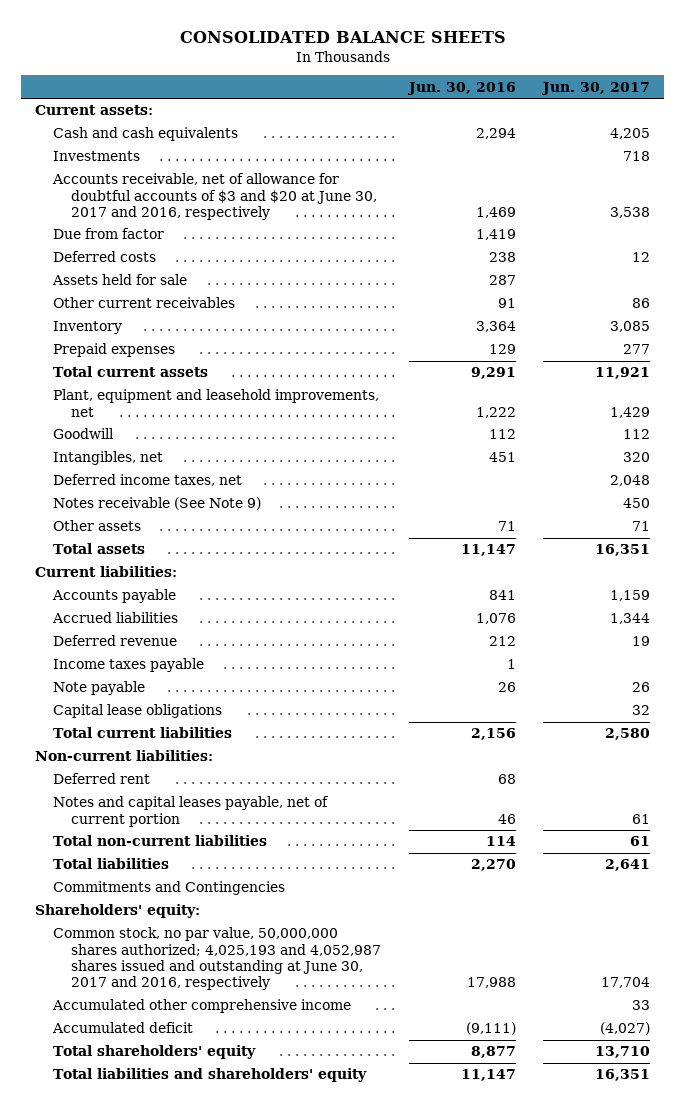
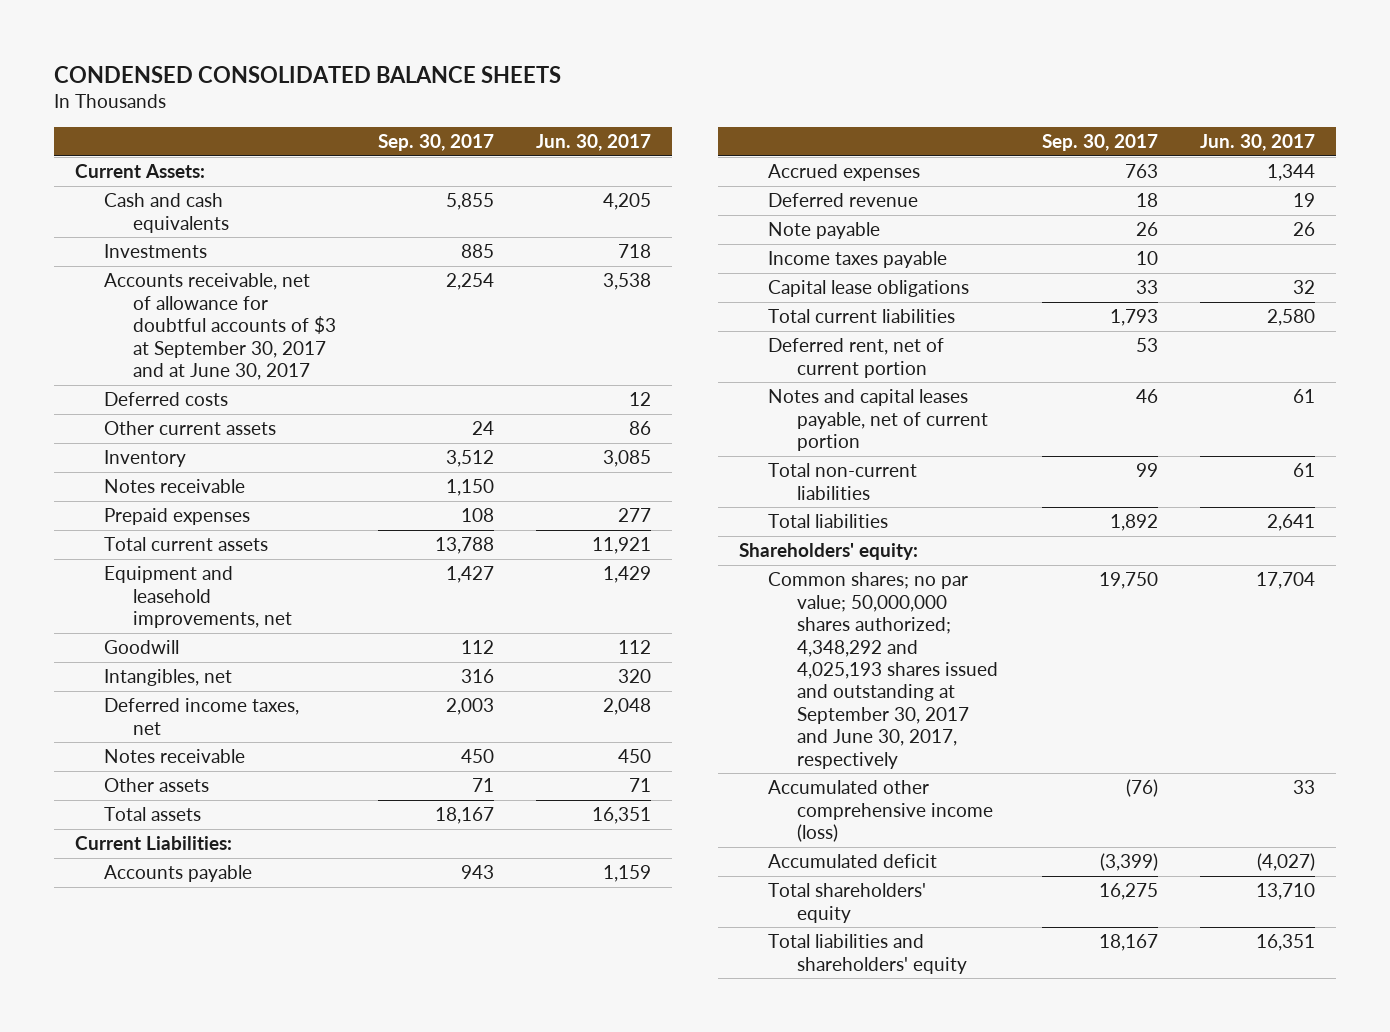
[179,30,506,43] CONSOLIDATED BALANCE SHEETS -> [53,65,561,83] CONDENSED CONSOLIDATED BALANCE SHEETS
[406,81,516,95] Jun. 30, 2016 -> none
none -> [377,134,494,152] Sep. 30, 2017
[35,105,154,116] Current assets: -> [74,164,205,179] Current Assets:
[53,228,165,240] Due from factor -> none
[52,173,378,221] Accounts receivable, net of allowance for doubtful accounts of $3 and $20 at June 30, 2017 and 2016, respectively -> [103,273,336,380] Accounts receivable, net of allowance for doubtful accounts of $3 at September 30, 2017 and at June 30, 2017
[52,274,188,286] Assets held for sale -> none
[53,297,236,309] Other current receivables -> [103,421,276,436] Other current assets
none -> [103,479,245,494] Notes receivable
[53,389,380,417] Plant, equipment and leasehold improvements, net -> [103,566,292,629] Equipment and leasehold improvements, net
[53,497,262,511] Notes receivable (See Note 9) -> [103,749,245,764] Notes receivable
[35,566,178,578] Current liabilities: -> [74,836,232,851] Current Liabilities:
[52,612,179,624] Accrued liabilities -> [768,164,921,182] Accrued expenses
[53,658,205,673] Income taxes payable -> [768,251,948,269] Income taxes payable
[35,750,214,762] Non-current liabilities: -> none
[53,773,151,785] Deferred rent -> [768,338,945,378] Deferred rent, net of current portion
[53,881,286,896] Commitments and Contingencies -> none
[53,927,382,991] Common stock, no par value, 50,000,000 shares authorized; 4,025,193 and 4,052,987 shares issued and outstanding at June 30, 2017 and 2016, respectively -> [768,572,999,769] Common shares; no par value; 50,000,000 shares authorized; 4,348,292 and 4,025,193 shares issued and outstanding at September 30, 2017 and June 30, 2017, respectively
[52,999,352,1014] Accumulated other comprehensive income -> [768,780,994,843] Accumulated other comprehensive income (loss)

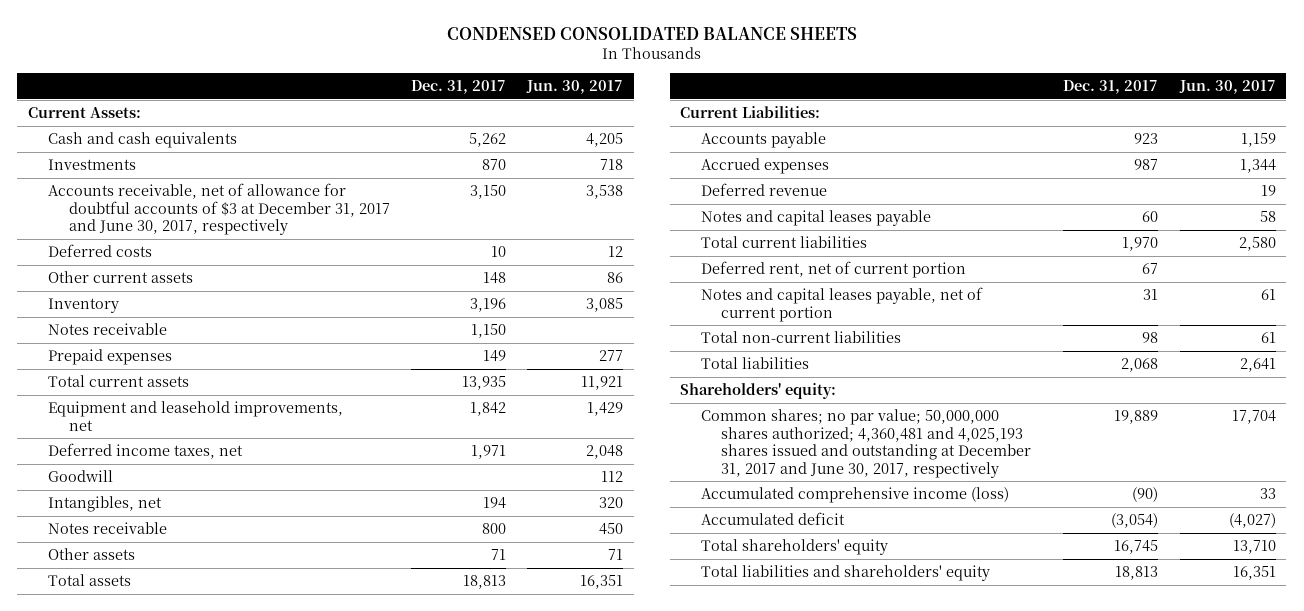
[377,134,494,152] Sep. 30, 2017 -> none
none -> [410,80,506,95] Dec. 31, 2017
[103,273,336,380] Accounts receivable, net of allowance for doubtful accounts of $3 at September 30, 2017 and at June 30, 2017 -> [48,183,390,236] Accounts receivable, net of allowance for doubtful accounts of $3 at December 31, 2017 and June 30, 2017, respectively
[103,698,299,735] Deferred income taxes, net -> [48,443,244,460] Deferred income taxes, net
[768,222,881,240] Note payable -> none
[768,251,948,269] Income taxes payable -> none
[768,280,970,298] Capital lease obligations -> none
none -> [700,210,931,227] Notes and capital leases payable
[768,572,999,769] Common shares; no par value; 50,000,000 shares authorized; 4,348,292 and 4,025,193 shares issued and outstanding at September 30, 2017 and June 30, 2017, respectively -> [700,409,1031,478] Common shares; no par value; 50,000,000 shares authorized; 4,360,481 and 4,025,193 shares issued and outstanding at December 31, 2017 and June 30, 2017, respectively
[768,780,994,843] Accumulated other comprehensive income (loss) -> [700,487,1009,504] Accumulated comprehensive income (loss)

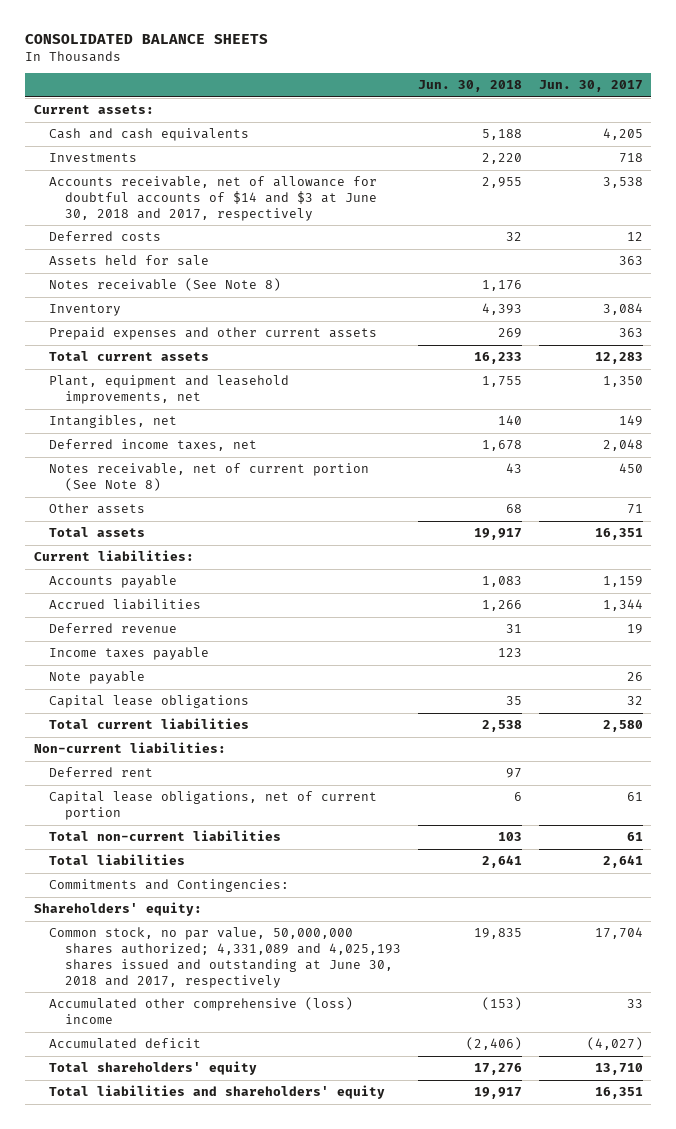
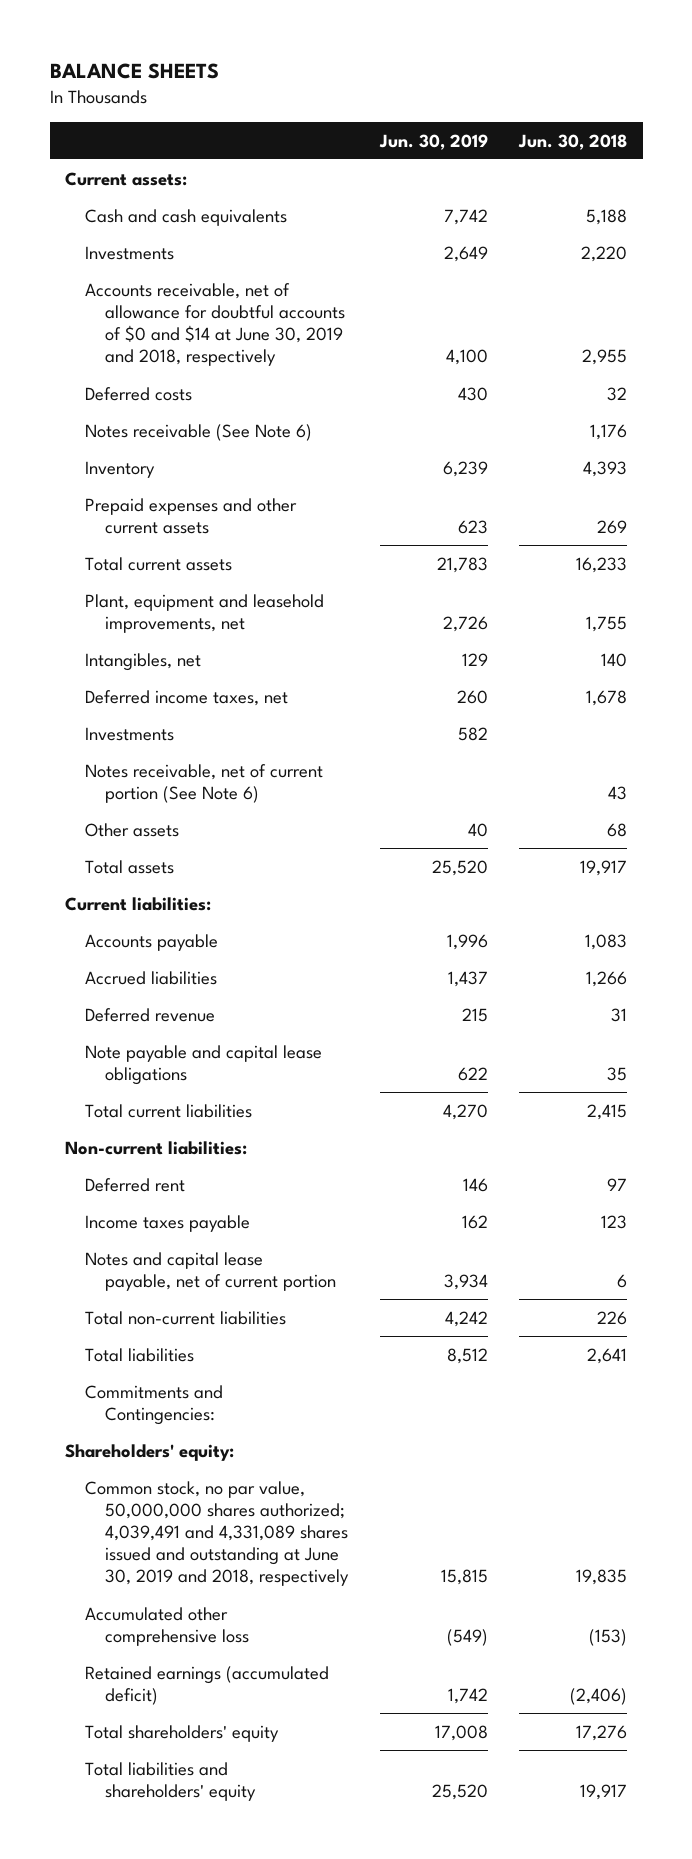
[25,34,269,45] CONSOLIDATED BALANCE SHEETS -> [49,63,219,80] BALANCE SHEETS
[538,80,643,93] Jun. 30, 2017 -> none
none -> [378,133,488,150] Jun. 30, 2019
[49,176,378,221] Accounts receivable, net of allowance for doubtful accounts of $14 and $3 at June 30, 2018 and 2017, respectively -> [85,282,346,367] Accounts receivable, net of allowance for doubtful accounts of $0 and $14 at June 30, 2019 and 2018, respectively
[49,255,210,267] Assets held for sale -> none
[49,278,282,292] Notes receivable (See Note 8) -> [85,423,313,441] Notes receivable (See Note 6)
none -> [85,726,175,741] Investments
[49,463,370,491] Notes receivable, net of current portion (See Note 8) -> [85,763,324,803] Notes receivable, net of current portion (See Note 6)
[49,671,146,685] Note payable -> none
[49,695,250,709] Capital lease obligations -> [85,1044,323,1085] Note payable and capital lease obligations
[482,720,523,733] 2,538 -> [586,1103,627,1120] 2,415
[49,647,210,661] Income taxes payable -> [85,1214,251,1232] Income taxes payable
[49,791,378,820] Capital lease obligations, net of current portion -> [85,1251,337,1291] Notes and capital lease payable, net of current portion
[498,832,523,842] 103 -> [596,1310,627,1325] 226
[49,927,402,988] Common stock, no par value, 50,000,000 shares authorized; 4,331,089 and 4,025,193 shares issued and outstanding at June 30, 2018 and 2017, respectively -> [85,1480,350,1587] Common stock, no par value, 50,000,000 shares authorized; 4,039,491 and 4,331,089 shares issued and outstanding at June 30, 2019 and 2018, respectively
[49,997,354,1024] Accumulated other comprehensive (loss) income -> [85,1606,250,1646] Accumulated other comprehensive loss
[49,1038,202,1050] Accumulated deficit -> [85,1665,330,1705] Retained earnings (accumulated deficit)

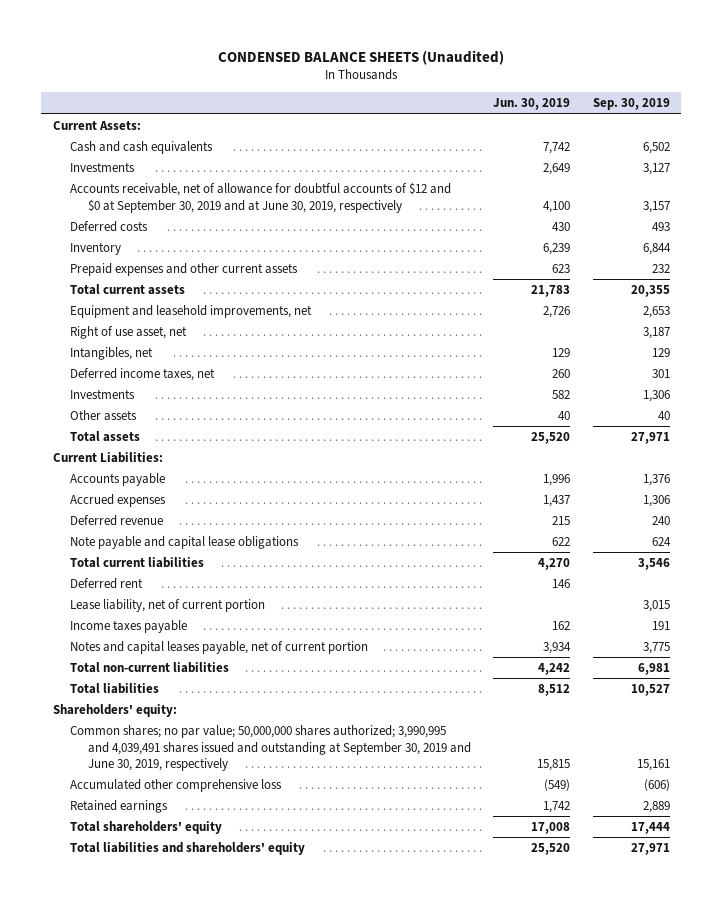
[49,63,219,80] BALANCE SHEETS -> [218,49,505,65] CONDENSED BALANCE SHEETS (Unaudited)
[517,133,627,150] Jun. 30, 2018 -> none
none -> [592,98,670,111] Sep. 30, 2019
[65,171,188,186] Current assets: -> [52,120,141,130] Current Assets:
[85,282,346,367] Accounts receivable, net of allowance for doubtful accounts of $0 and $14 at June 30, 2019 and 2018, respectively -> [70,181,452,213] Accounts receivable, net of allowance for doubtful accounts of $12 and $0 at September 30, 2019 and at June 30, 2019, respectively
[85,423,313,441] Notes receivable (See Note 6) -> none
[85,593,325,633] Plant, equipment and leasehold improvements, net -> [70,304,313,318] Equipment and leasehold improvements, net
none -> [70,325,188,339] Right of use asset, net
[85,763,324,803] Notes receivable, net of current portion (See Note 6) -> none
[65,896,212,911] Current liabilities: -> [52,451,163,463] Current Liabilities:
[85,970,218,985] Accrued liabilities -> [70,493,167,507] Accrued expenses
[65,1140,248,1155] Non-current liabilities: -> none
none -> [70,598,266,612] Lease liability, net of current portion
[85,1251,337,1291] Notes and capital lease payable, net of current portion -> [70,640,369,654] Notes and capital leases payable, net of current portion
[85,1384,224,1425] Commitments and Contingencies: -> none
[85,1480,350,1587] Common stock, no par value, 50,000,000 shares authorized; 4,039,491 and 4,331,089 shares issued and outstanding at June 30, 2019 and 2018, respectively -> [70,724,471,772] Common shares; no par value; 50,000,000 shares authorized; 3,990,995 and 4,039,491 shares issued and outstanding at September 30, 2019 and June 30, 2019, respectively
[85,1665,330,1705] Retained earnings (accumulated deficit) -> [70,799,169,813] Retained earnings

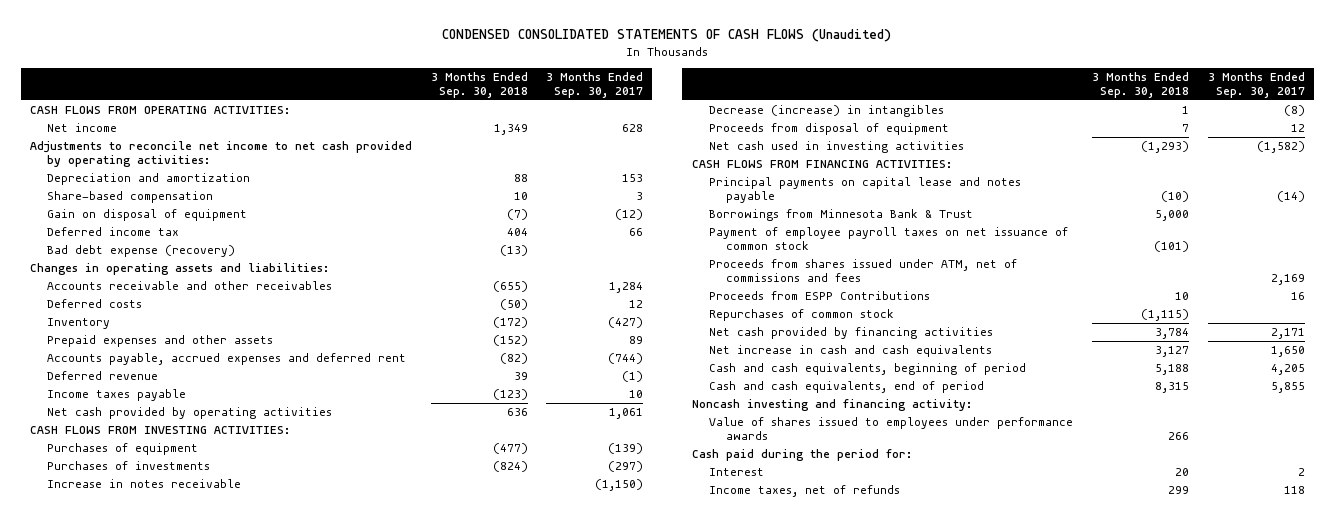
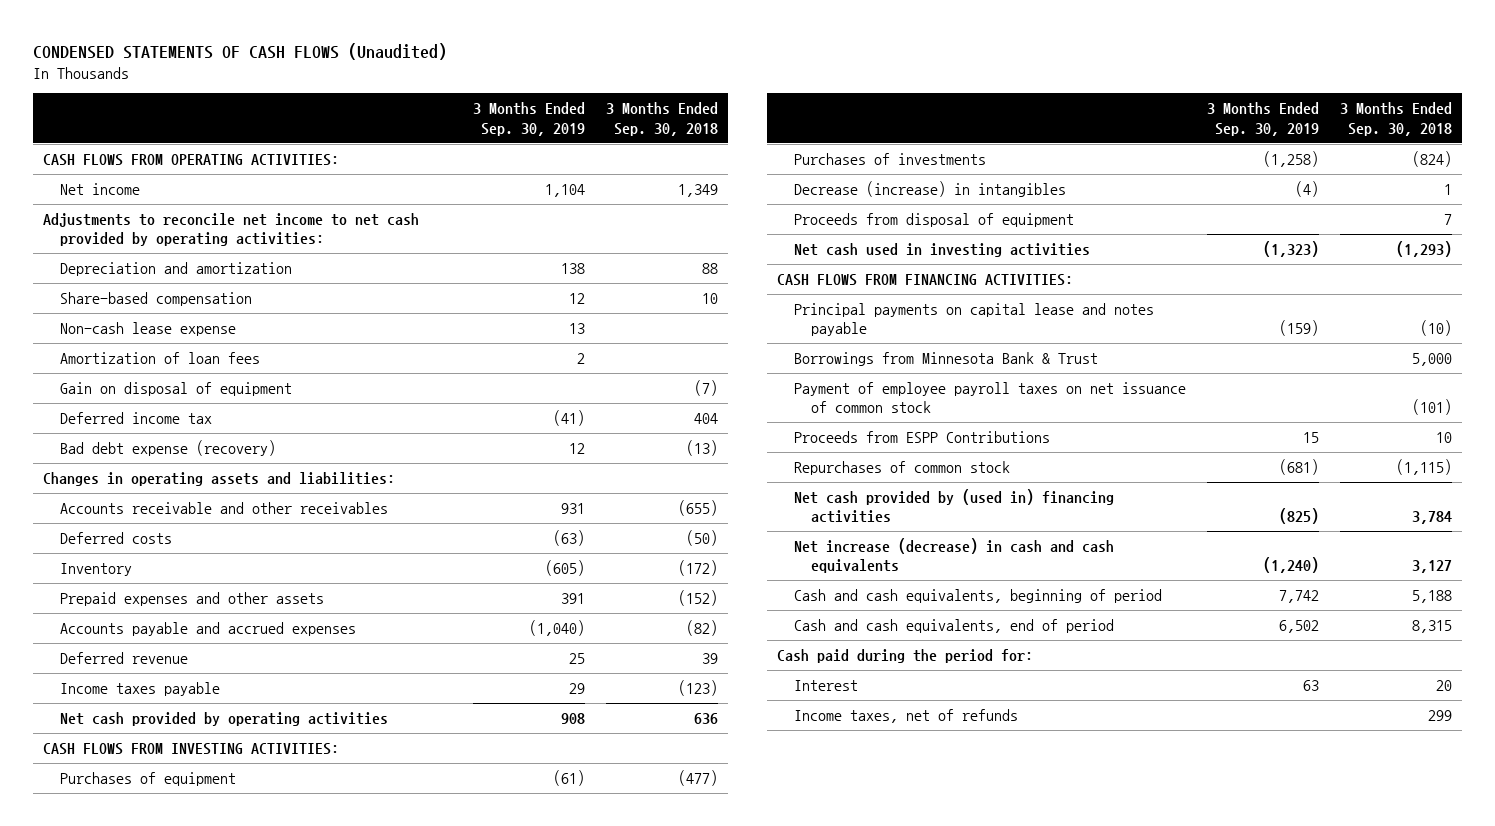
[442,29,892,43] CONDENSED CONSOLIDATED STATEMENTS OF CASH FLOWS (Unaudited) -> [33,43,448,61] CONDENSED STATEMENTS OF CASH FLOWS (Unaudited)
[546,71,644,98] 3 Months Ended Sep. 30, 2017 -> none
none -> [473,102,586,136] 3 Months Ended Sep. 30, 2019
none -> [60,322,237,337] Non-cash lease expense
none -> [60,352,261,365] Amortization of loan fees
[47,353,407,366] Accounts payable, accrued expenses and deferred rent -> [60,622,357,637] Accounts payable and accrued expenses
[47,479,242,489] Increase in notes receivable -> none
[708,259,1017,283] Proceeds from shares issued under ATM, net of commissions and fees -> none
[708,327,993,340] Net cash provided by financing activities -> [794,489,1115,524] Net cash provided by (used in) financing activities
[708,345,992,358] Net increase in cash and cash equivalents -> [794,538,1115,574] Net increase (decrease) in cash and cash equivalents
[691,399,972,412] Noncash investing and financing activity: -> none
[708,417,1073,441] Value of shares issued to employees under performance awards -> none

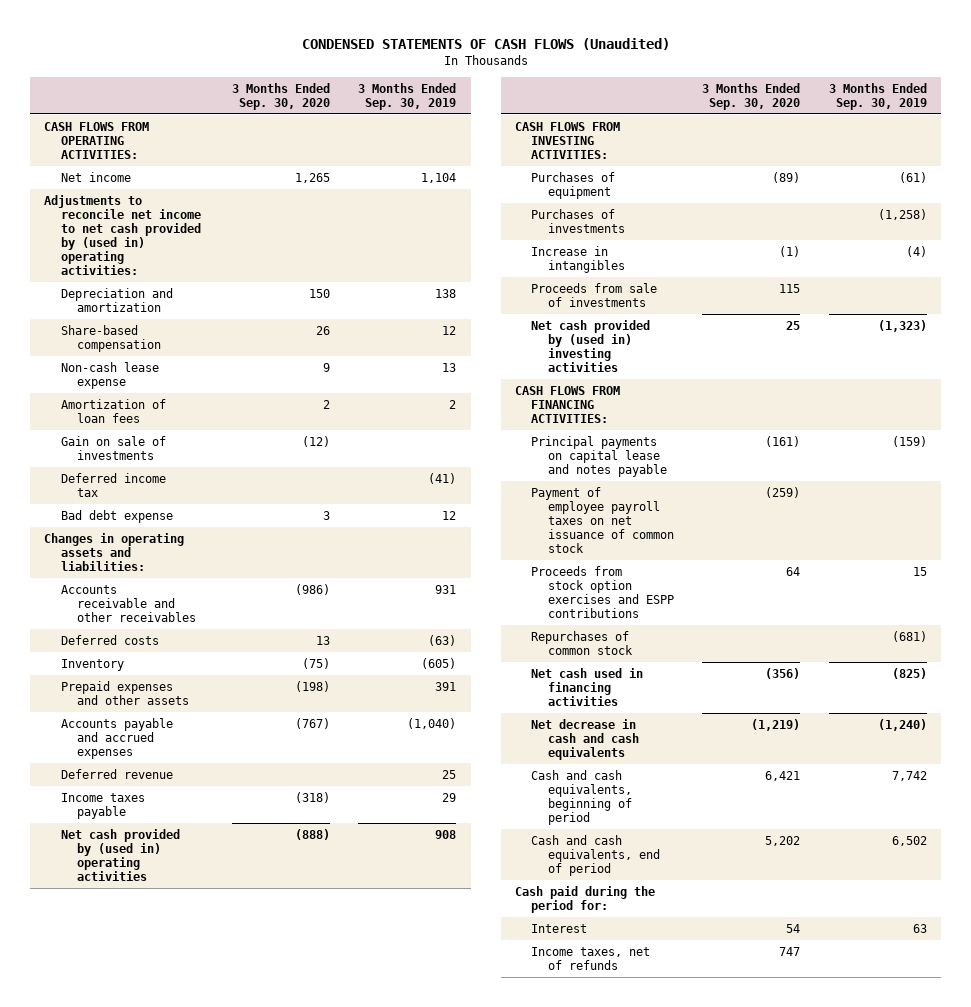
[605,102,718,136] 3 Months Ended Sep. 30, 2018 -> none
none -> [231,82,330,110] 3 Months Ended Sep. 30, 2020
[43,213,420,247] Adjustments to reconcile net income to net cash provided by operating activities: -> [44,194,201,275] Adjustments to reconcile net income to net cash provided by (used in) operating activities:
[60,382,293,397] Gain on disposal of equipment -> none
none -> [60,435,166,460] Gain on sale of investments
[60,440,277,457] Bad debt expense (recovery) -> [60,509,173,523] Bad debt expense
[60,712,389,727] Net cash provided by operating activities -> [60,828,180,881] Net cash provided by (used in) operating activities
[794,213,1075,228] Proceeds from disposal of equipment -> none
[794,181,1067,198] Decrease (increase) in intangibles -> [531,245,625,273] Increase in intangibles
none -> [531,282,658,307] Proceeds from sale of investments
[794,243,1091,258] Net cash used in investing activities -> [531,319,651,372] Net cash provided by (used in) investing activities
[794,352,1099,367] Borrowings from Minnesota Bank & Trust -> none
[794,431,1051,444] Proceeds from ESPP Contributions -> [531,565,674,618] Proceeds from stock option exercises and ESPP contributions
[794,489,1115,524] Net cash provided by (used in) financing activities -> [531,667,644,706] Net cash used in financing activities
[794,538,1115,574] Net increase (decrease) in cash and cash equivalents -> [531,718,639,760] Net decrease in cash and cash equivalents

